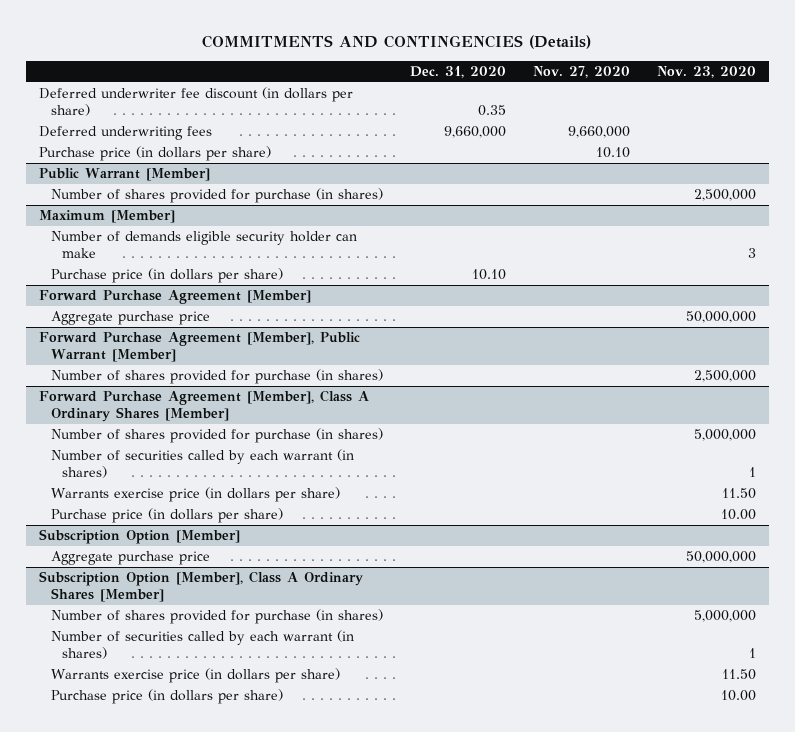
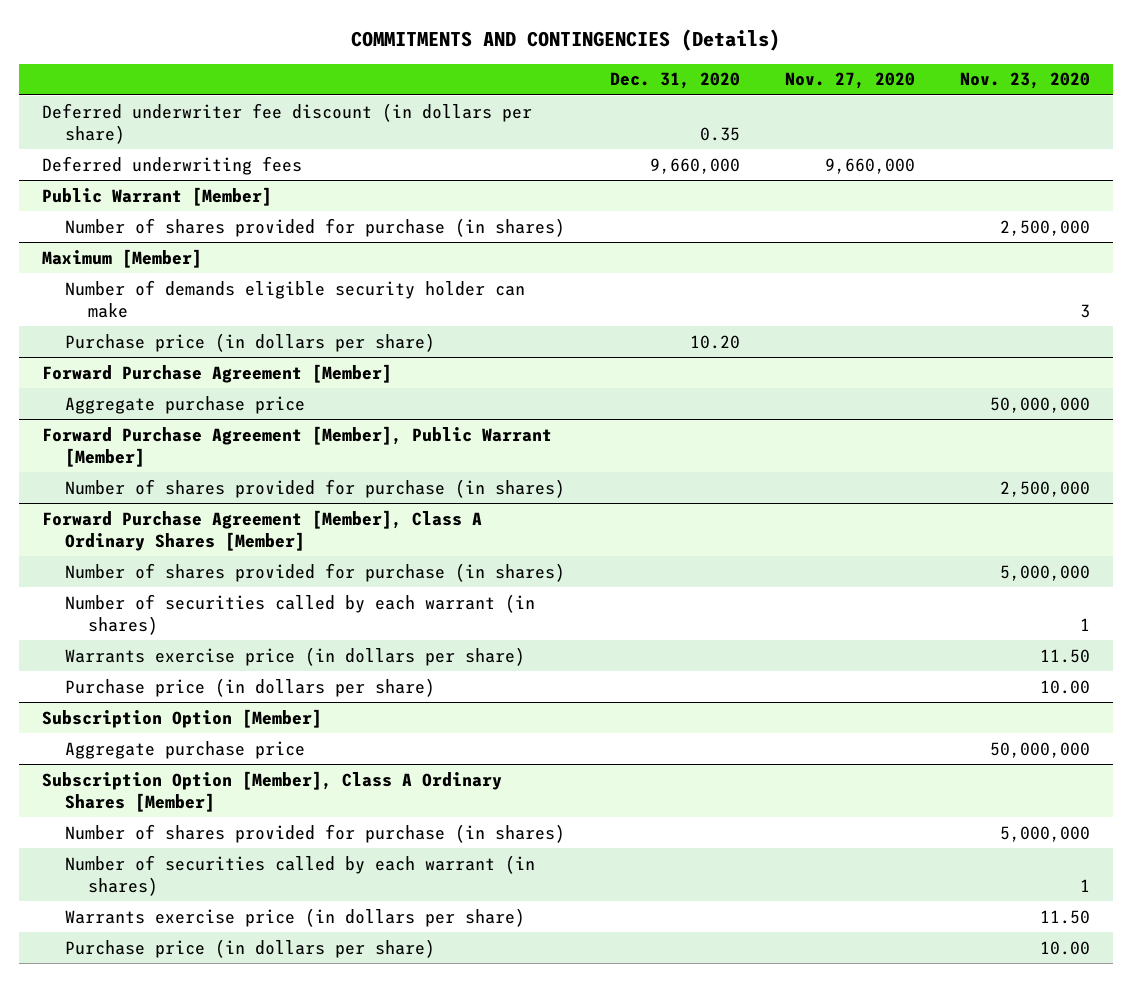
[39,146,272,162] Purchase price (in dollars per share) -> none
[471,269,506,281] 10.10 -> [690,334,741,349] 10.20

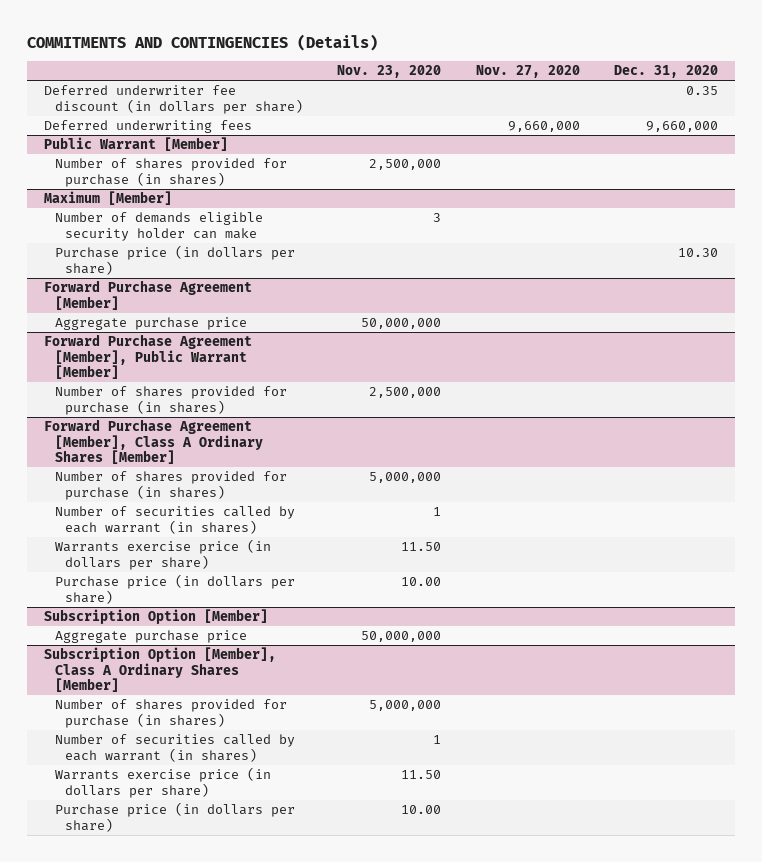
[690,334,741,349] 10.20 -> [677,248,718,258] 10.30

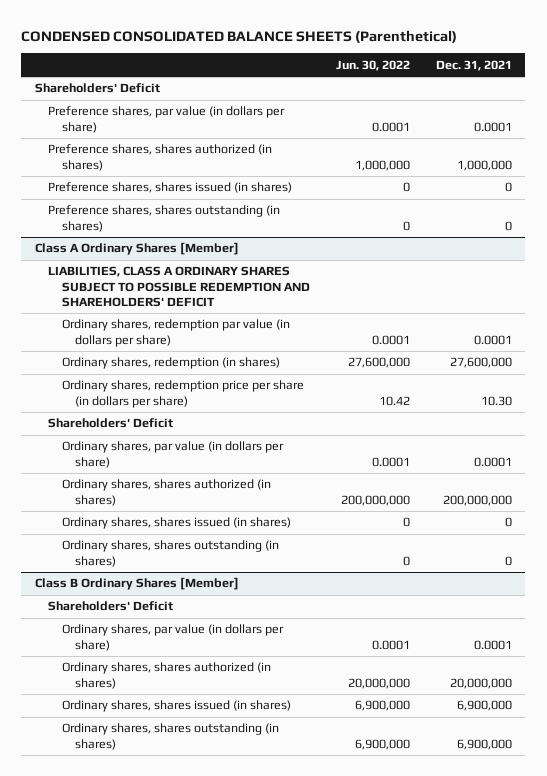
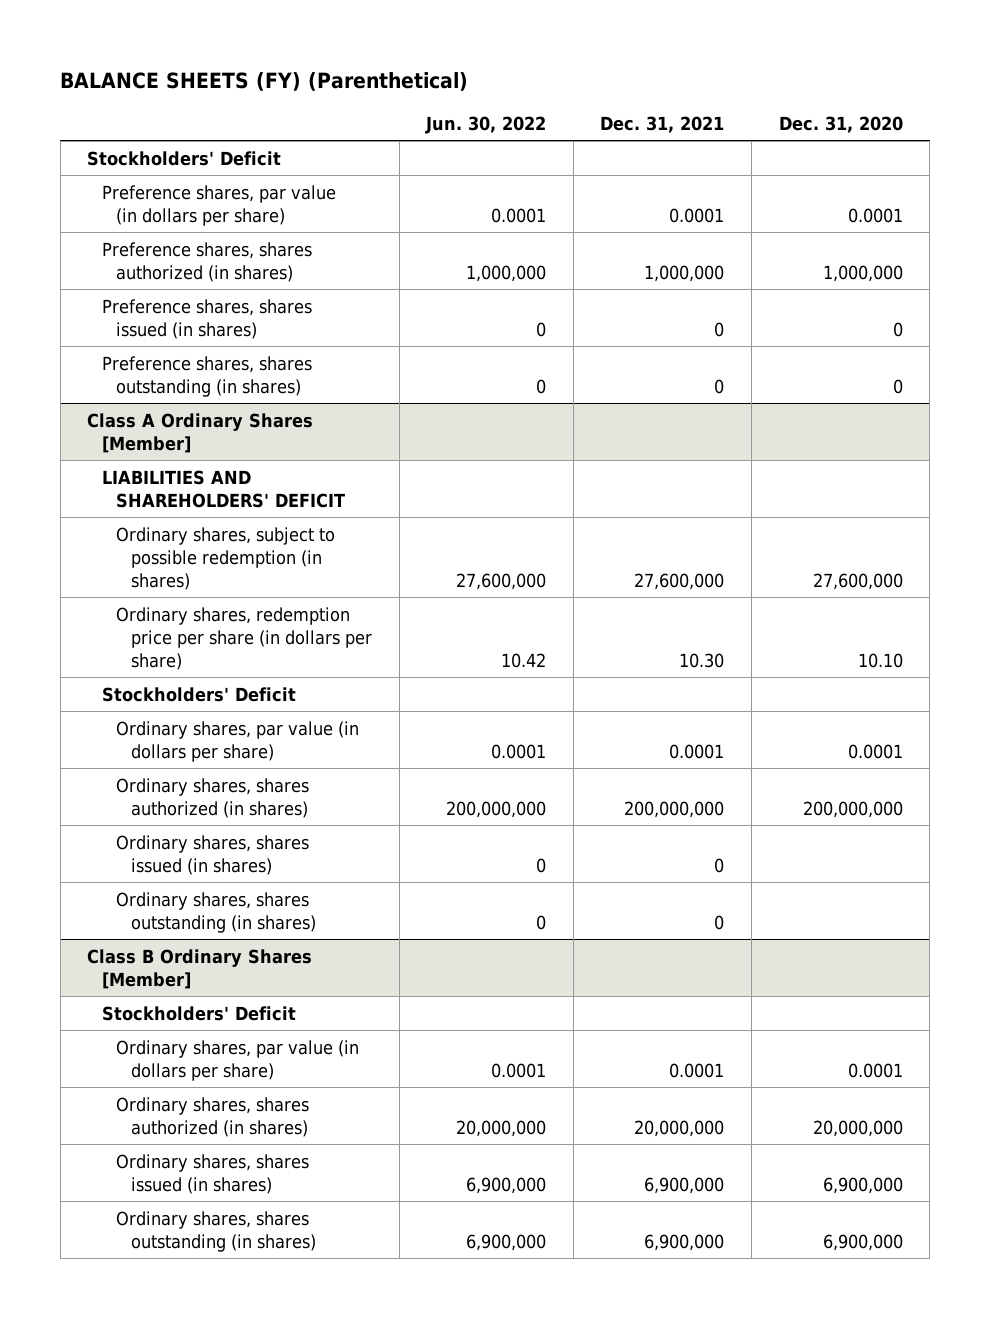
[21,29,458,43] CONDENSED CONSOLIDATED BALANCE SHEETS (Parenthetical) -> [60,72,469,92] BALANCE SHEETS (FY) (Parenthetical)
none -> [778,115,903,133] Dec. 31, 2020
[34,83,160,94] Shareholders' Deficit -> [87,150,282,166] Stockholders' Deficit
[61,319,290,347] Ordinary shares, redemption par value (in dollars per share) -> none
[48,266,310,307] LIABILITIES, CLASS A ORDINARY SHARES SUBJECT TO POSSIBLE REDEMPTION AND SHAREHOLDERS' DEFICIT -> [101,469,346,508] LIABILITIES AND SHAREHOLDERS' DEFICIT
[61,357,280,370] Ordinary shares, redemption (in shares) -> [116,526,336,591] Ordinary shares, subject to possible redemption (in shares)
[48,418,174,429] Shareholders' Deficit -> [101,686,296,702] Stockholders' Deficit
[48,601,174,612] Shareholders' Deficit -> [101,1005,296,1021] Stockholders' Deficit

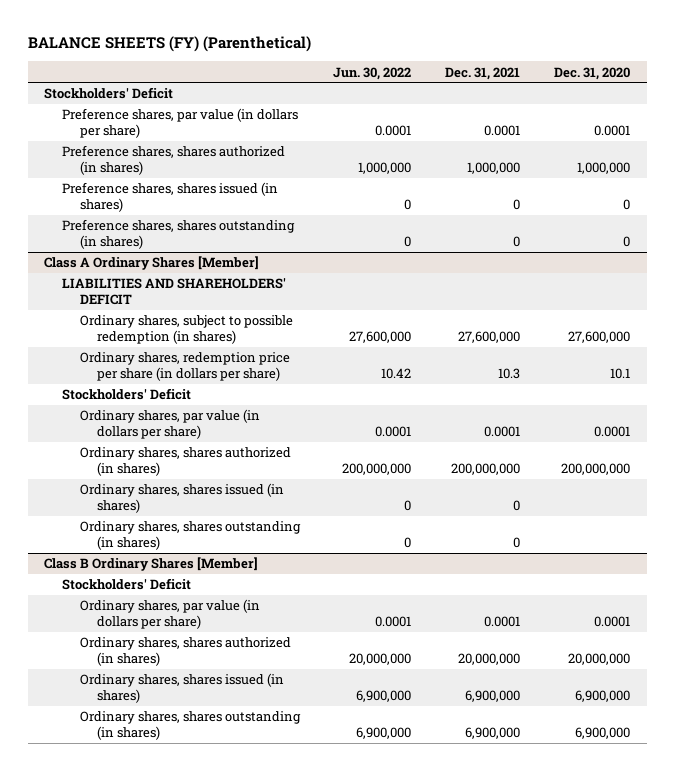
[679,653,725,669] 10.30 -> [498,367,521,379] 10.3
[857,653,903,669] 10.10 -> [609,367,630,379] 10.1

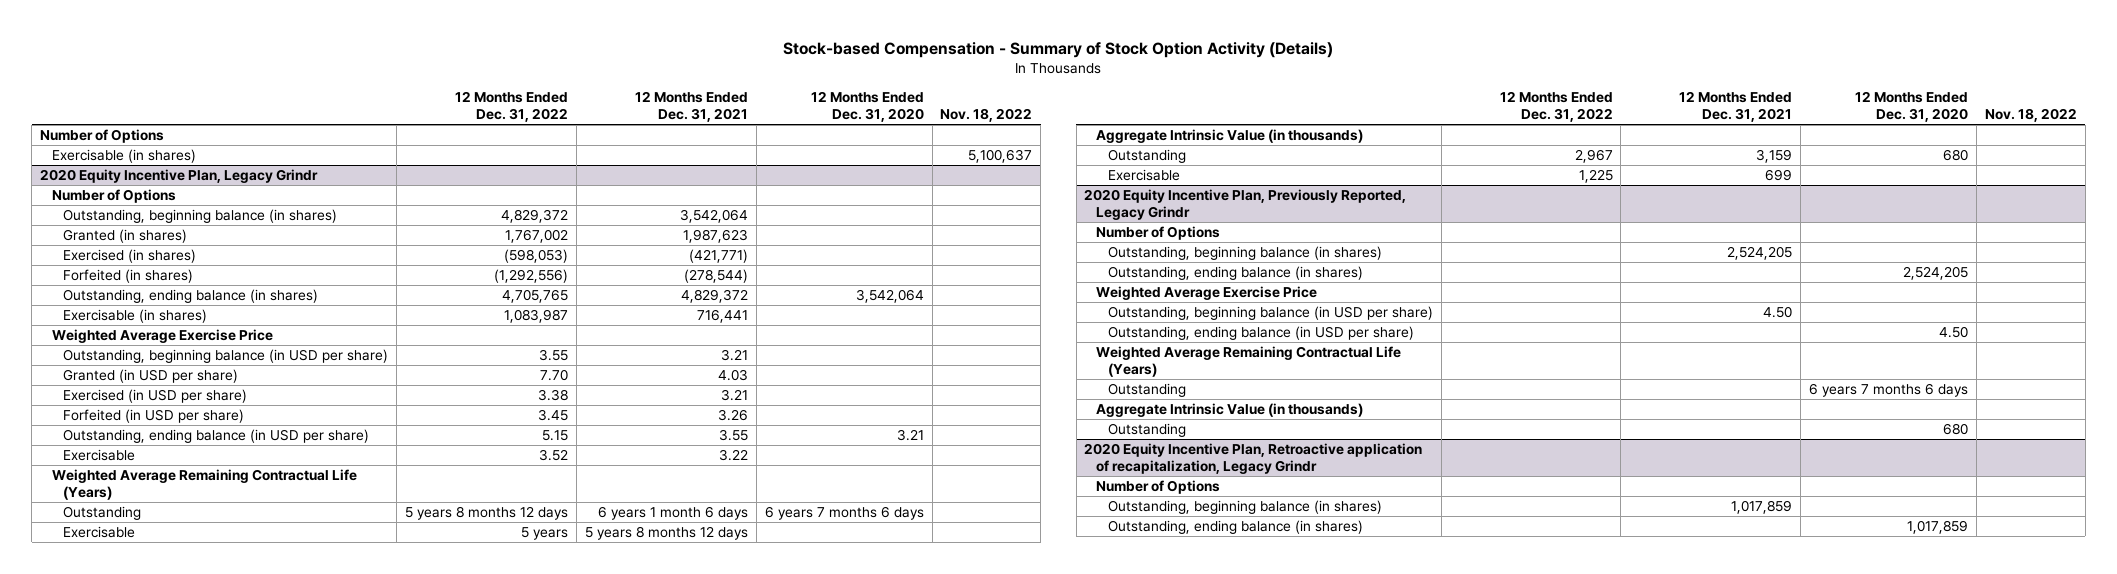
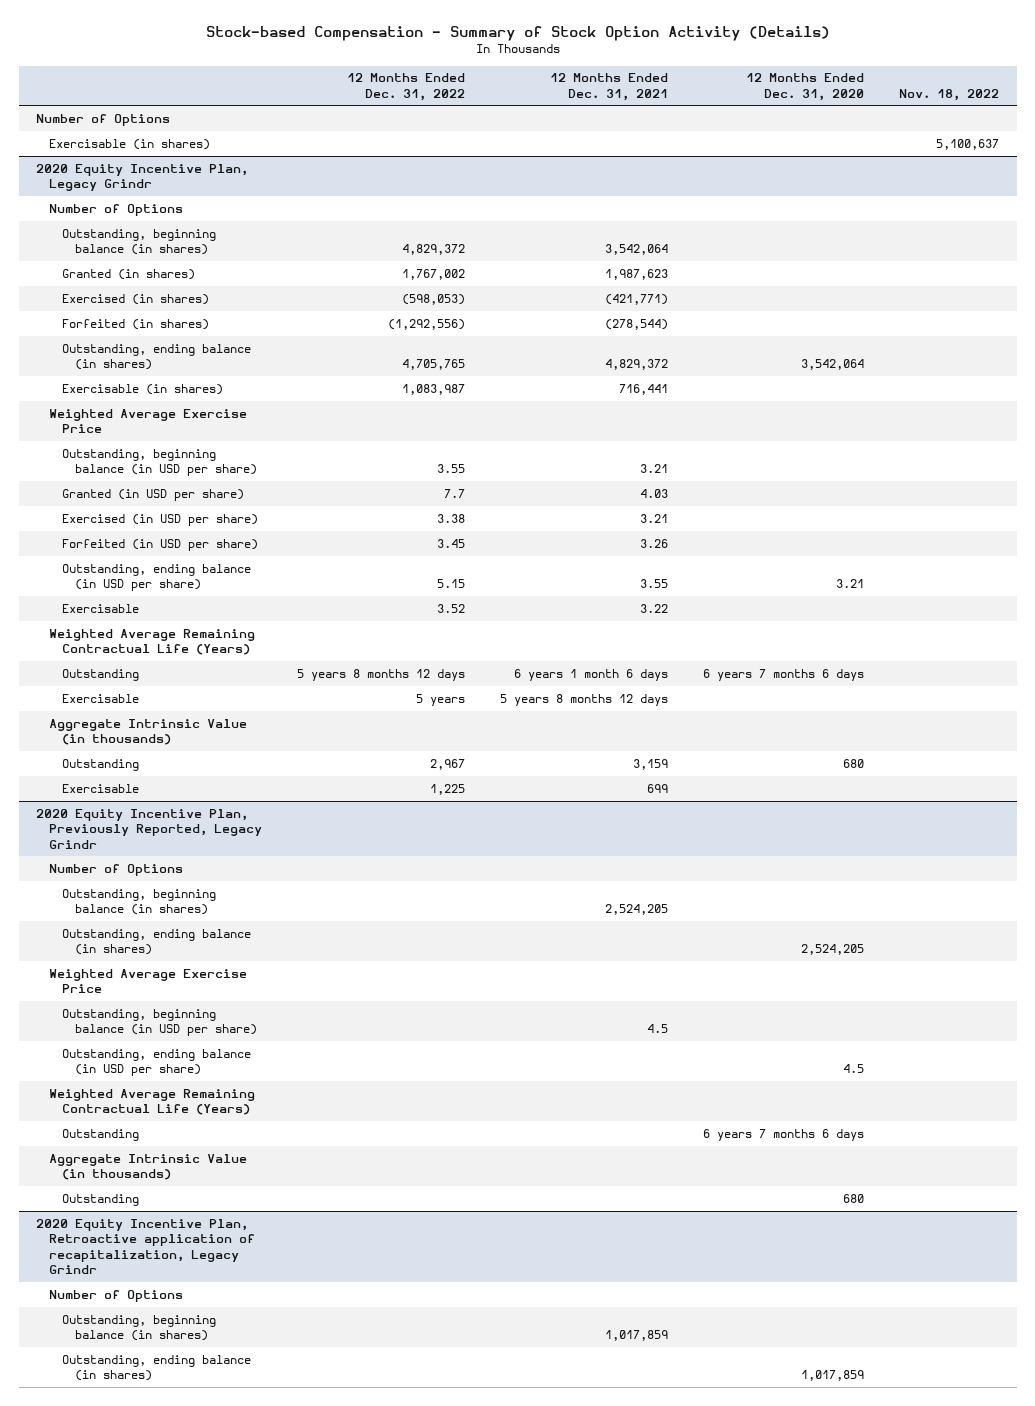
[540,369,569,382] 7.70 -> [444,488,466,498] 7.7
[1763,306,1793,319] 4.50 -> [647,1024,669,1034] 4.5
[1939,326,1969,339] 4.50 -> [843,1064,865,1074] 4.5

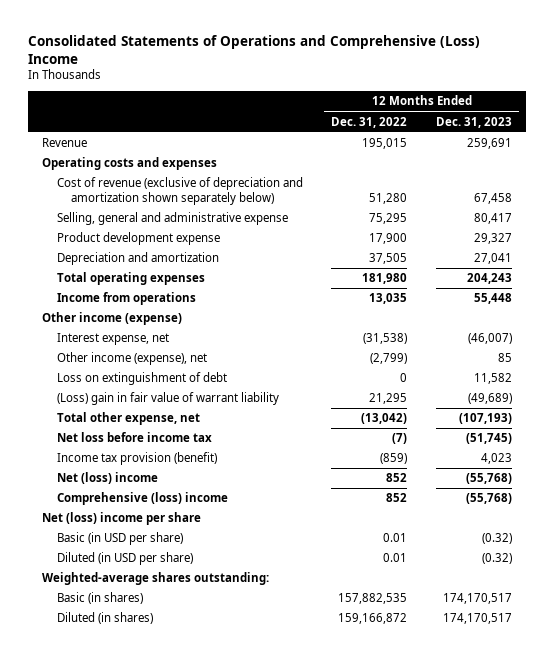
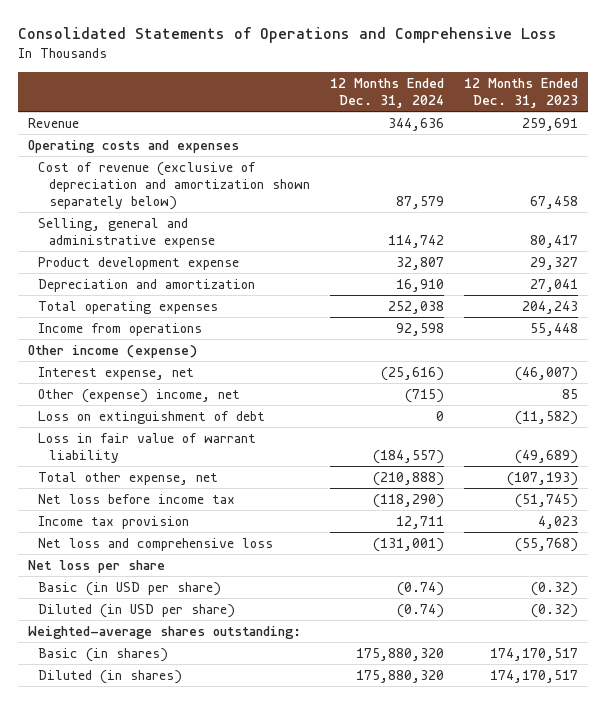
[28,34,481,64] Consolidated Statements of Operations and Comprehensive (Loss) Income -> [17,27,557,44] Consolidated Statements of Operations and Comprehensive Loss
[331,116,408,128] Dec. 31, 2022 -> none
none -> [329,77,444,109] 12 Months Ended Dec. 31, 2024
[56,352,207,366] Other income (expense), net -> [38,388,241,403] Other (expense) income, net
[473,373,512,385] 11,582 -> [515,410,579,425] (11,582)
[56,392,279,406] (Loss) gain in fair value of warrant liability -> [38,432,257,463] Loss in fair value of warrant liability
[56,492,228,506] Comprehensive (loss) income -> none
[56,452,217,466] Income tax provision (benefit) -> [38,515,190,529] Income tax provision
[56,472,158,485] Net (loss) income -> [38,537,274,551] Net loss and comprehensive loss
[42,512,202,526] Net (loss) income per share -> [28,559,166,573] Net loss per share

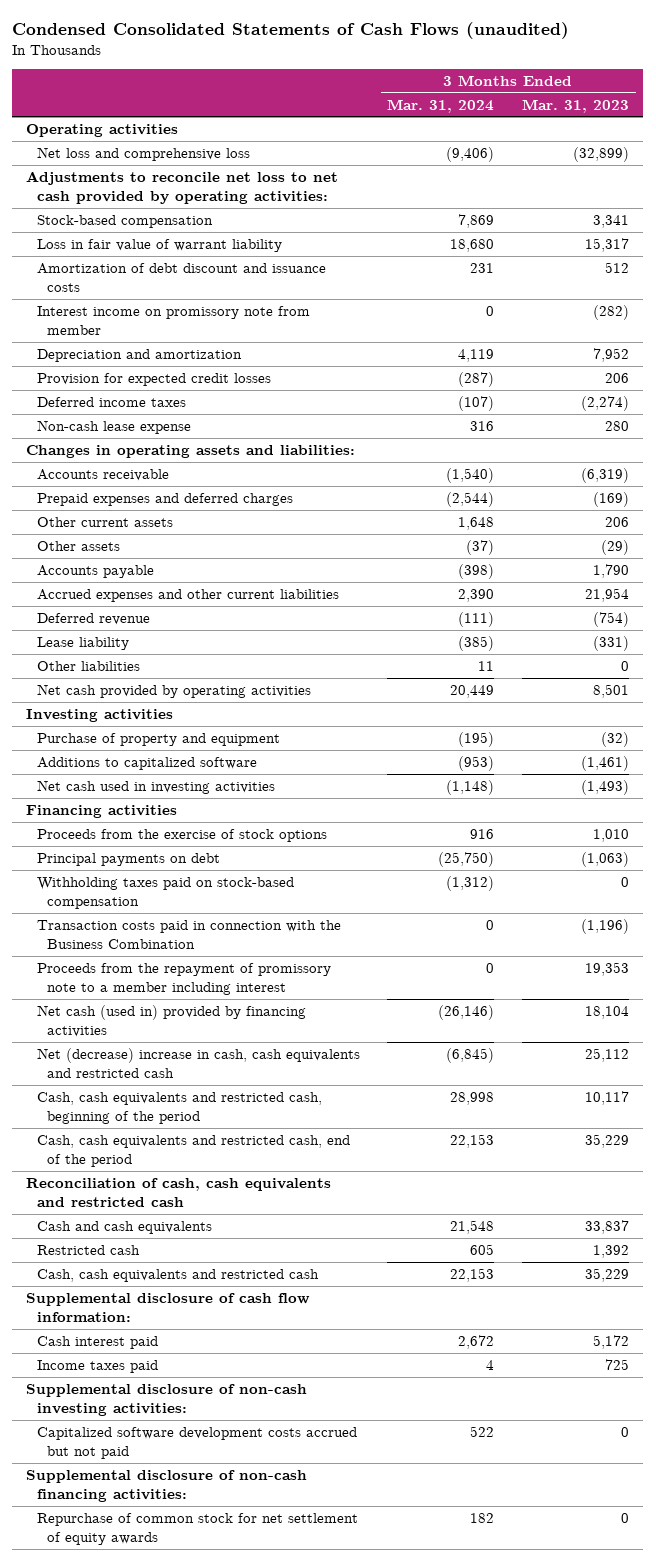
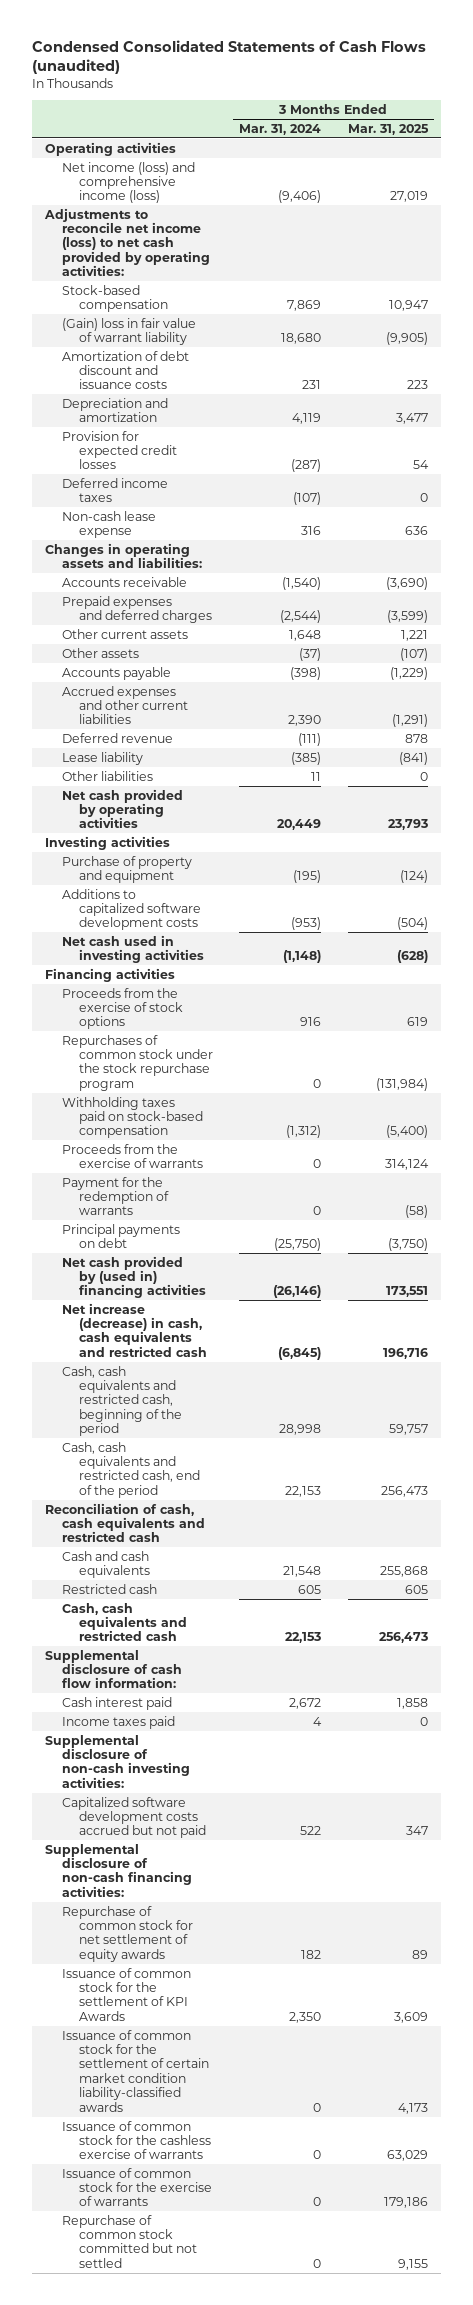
[522,98,630,113] Mar. 31, 2023 -> none
none -> [347,123,429,135] Mar. 31, 2025
[36,146,250,161] Net loss and comprehensive loss -> [62,161,196,204] Net income (loss) and comprehensive income (loss)
[26,170,339,204] Adjustments to reconcile net loss to net cash provided by operating activities: -> [44,207,211,277] Adjustments to reconcile net income (loss) to net cash provided by operating activities:
[36,238,282,252] Loss in fair value of warrant liability -> [62,317,197,346] (Gain) loss in fair value of warrant liability
[36,305,310,335] Interest income on promissory note from member -> none
[36,756,257,770] Additions to capitalized software -> [62,888,201,931] Additions to capitalized software development costs
none -> [62,1034,213,1091] Repurchases of common stock under the stock repurchase program
[36,919,341,949] Transaction costs paid in connection with the Business Combination -> none
[36,962,331,995] Proceeds from the repayment of promissory note to a member including interest -> none
none -> [62,1143,203,1169] Proceeds from the exercise of warrants
none -> [62,1176,169,1216] Payment for the redemption of warrants
[36,852,220,866] Principal payments on debt -> [62,1223,181,1249] Principal payments on debt
[36,1004,306,1037] Net cash (used in) provided by financing activities -> [62,1255,206,1299] Net cash provided by (used in) financing activities
[36,1047,360,1078] Net (decrease) increase in cash, cash equivalents and restricted cash -> [62,1302,207,1357] Net increase (decrease) in cash, cash equivalents and restricted cash
none -> [62,1967,192,2021] Issuance of common stock for the settlement of KPI Awards
none -> [62,2029,209,2112] Issuance of common stock for the settlement of certain market condition liability-classified awards
none -> [62,2120,211,2160] Issuance of common stock for the cashless exercise of warrants
none -> [62,2167,212,2207] Issuance of common stock for the exercise of warrants
none -> [62,2214,197,2268] Repurchase of common stock committed but not settled

